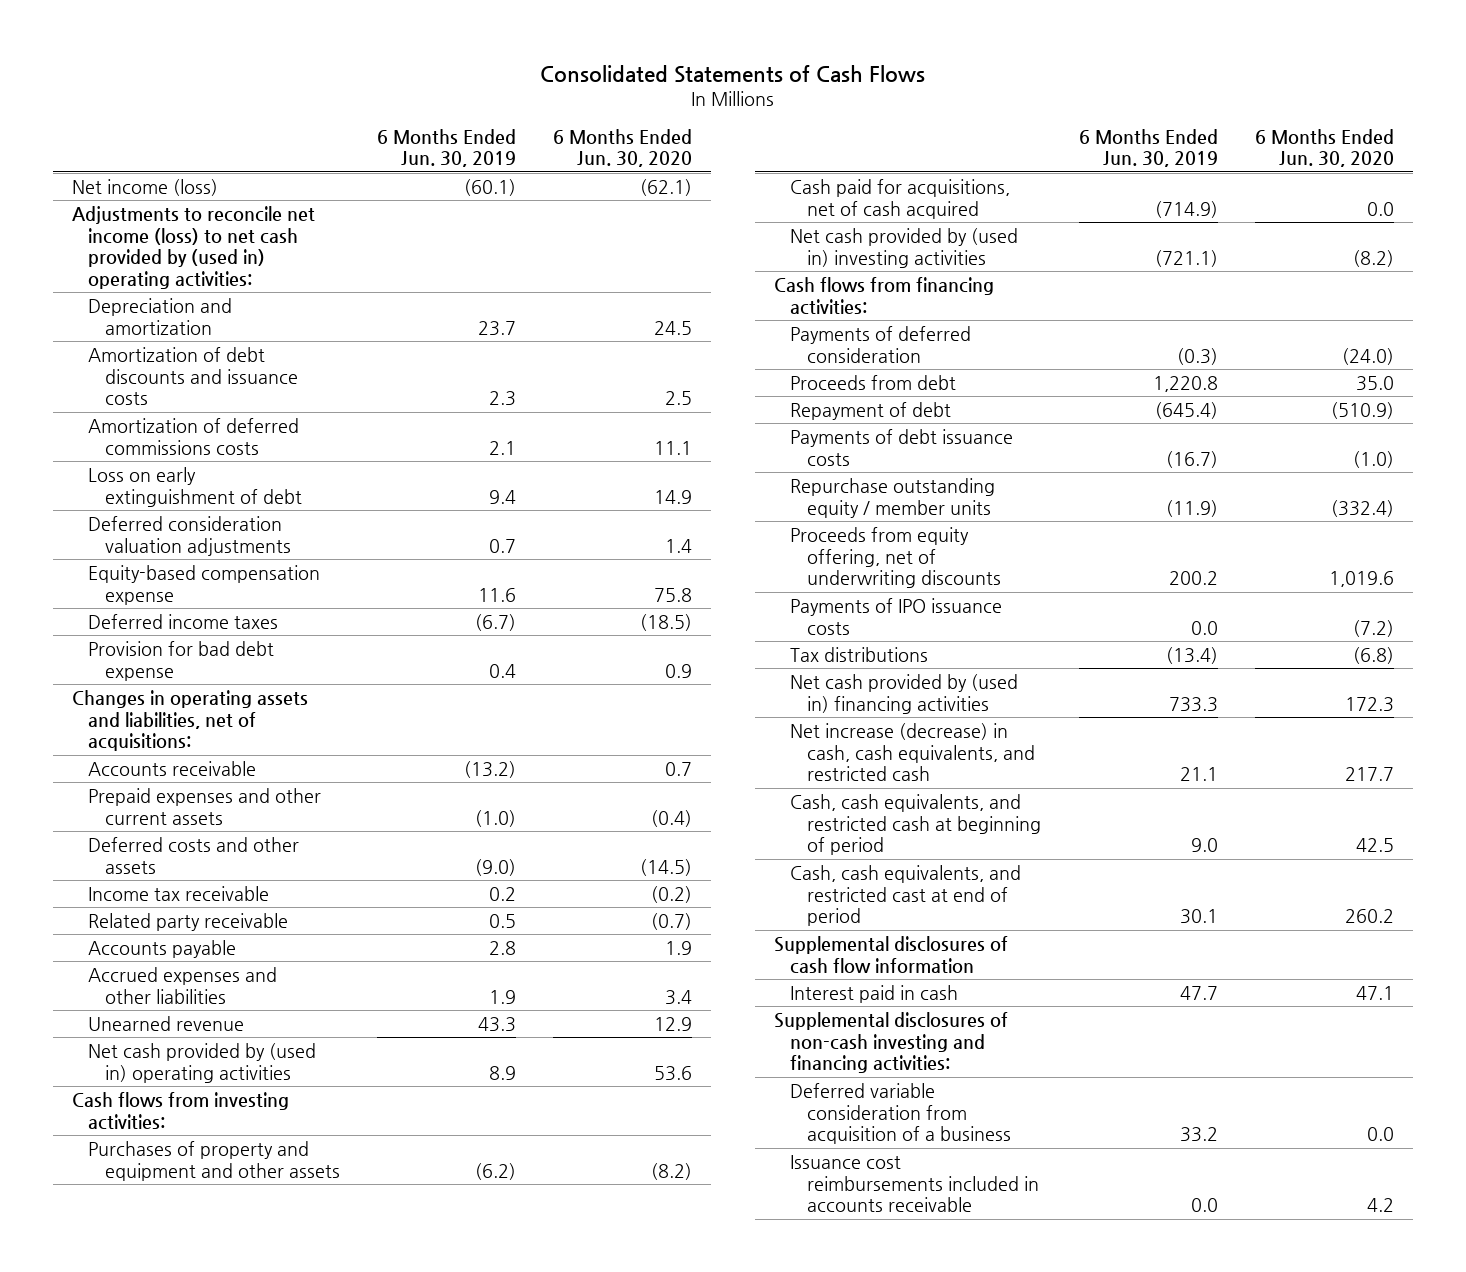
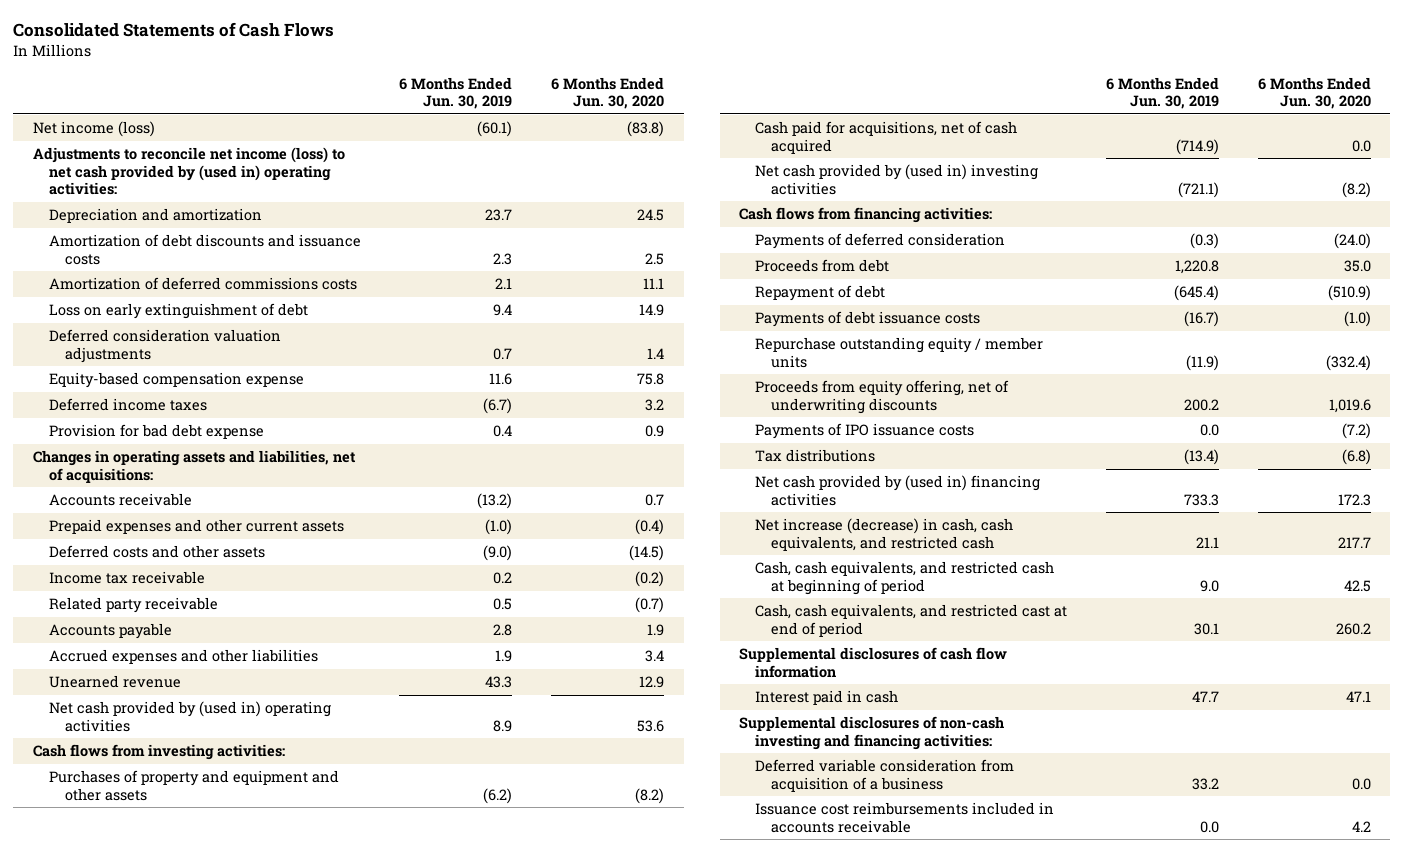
[640,178,693,196] (62.1) -> [627,121,665,138] (83.8)
[640,613,693,631] (18.5) -> [645,399,665,412] 3.2

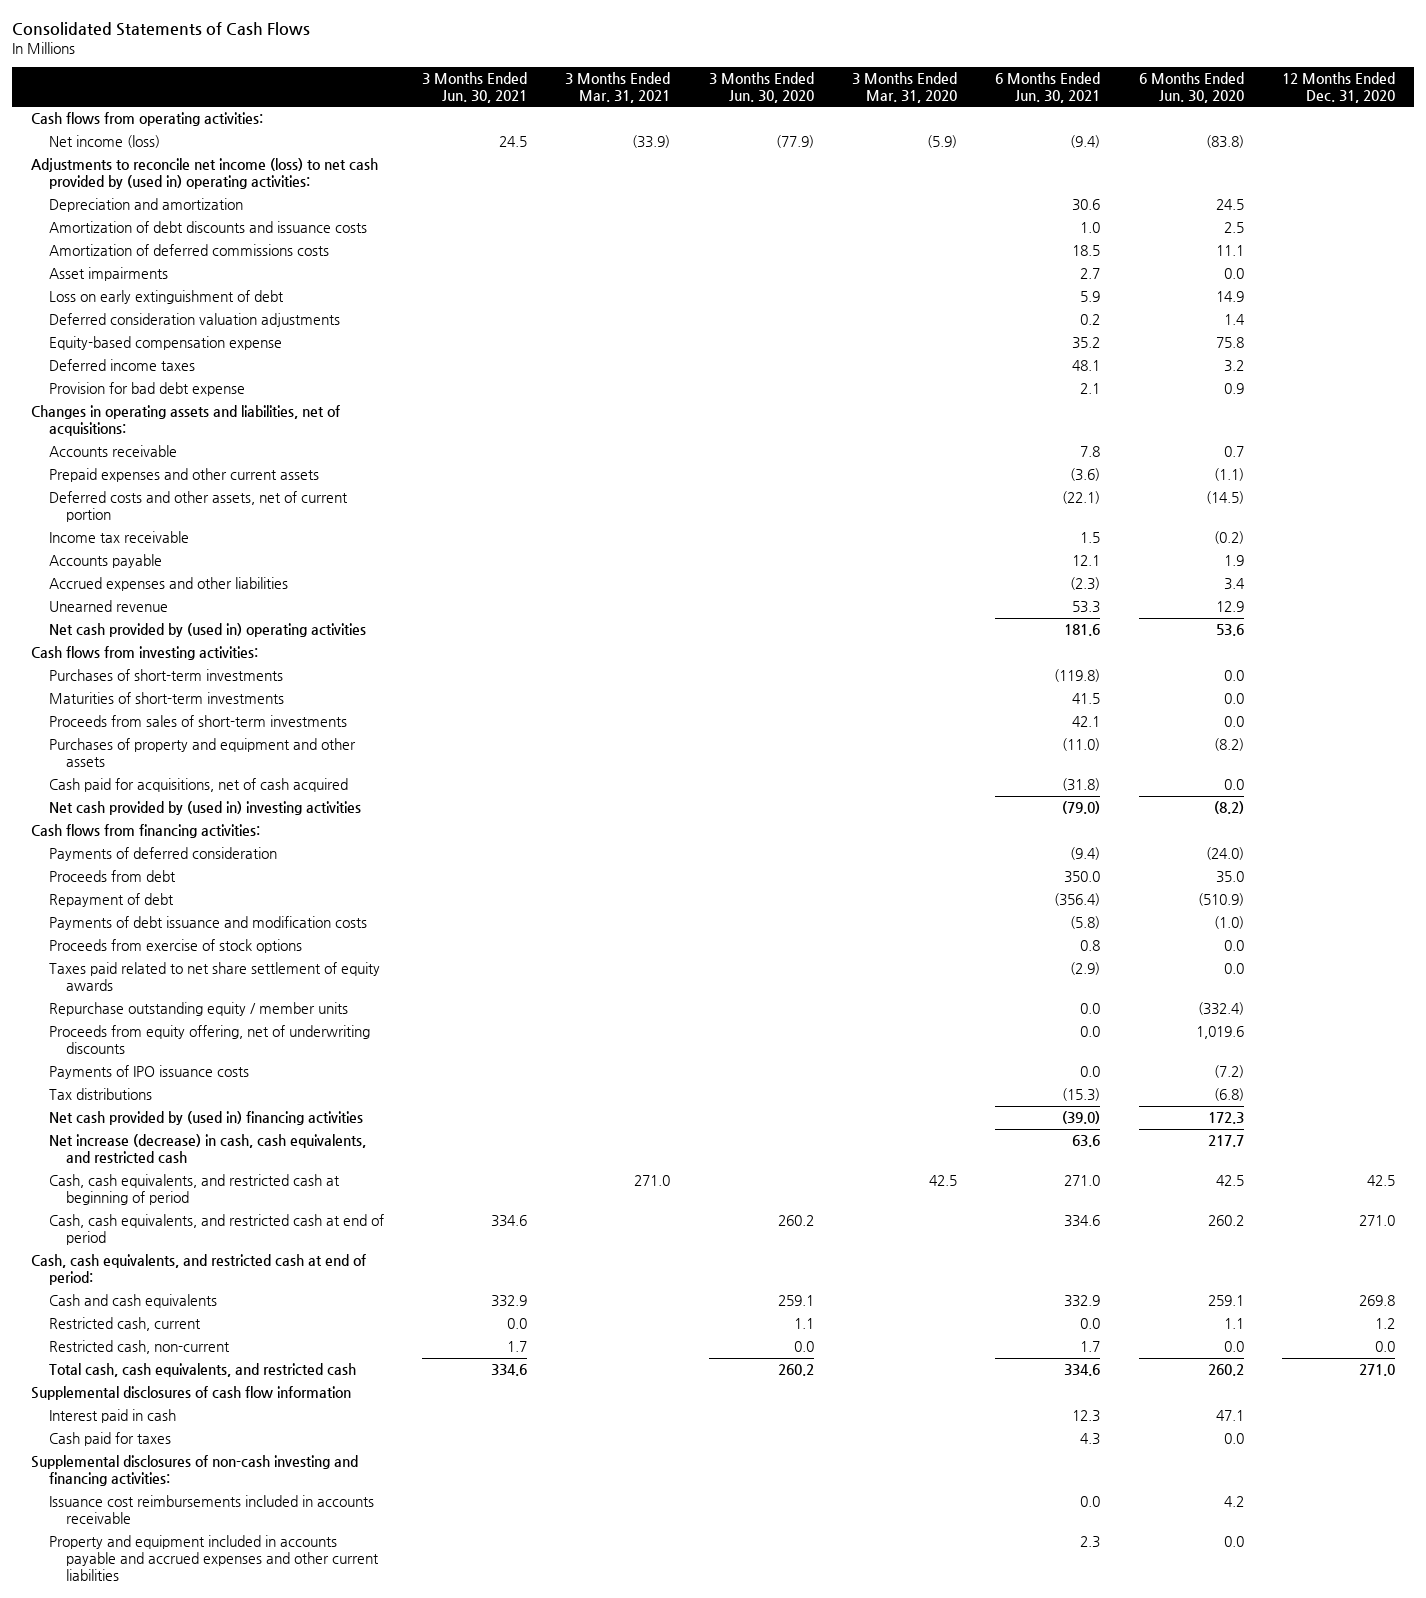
[399,76,513,110] 6 Months Ended Jun. 30, 2019 -> none
none -> [421,72,527,103] 3 Months Ended Jun. 30, 2021
none -> [565,72,671,103] 3 Months Ended Mar. 31, 2021
none -> [708,72,814,103] 3 Months Ended Jun. 30, 2020
none -> [851,72,957,103] 3 Months Ended Mar. 31, 2020
none -> [995,72,1101,103] 6 Months Ended Jun. 30, 2021
none -> [1281,72,1395,103] 12 Months Ended Dec. 31, 2020
none -> [31,112,264,127] Cash flows from operating activities:
none -> [48,267,168,282] Asset impairments
[635,519,665,536] (0.4) -> [1213,468,1244,482] (1.1)
[48,545,265,559] Deferred costs and other assets -> [48,491,348,523] Deferred costs and other assets, net of current portion
[48,597,218,614] Related party receivable -> none
none -> [48,669,283,682] Purchases of short-term investments
none -> [48,692,284,705] Maturities of short-term investments
none -> [48,715,347,728] Proceeds from sales of short-term investments
[755,311,981,328] Payments of debt issuance costs -> [48,916,367,931] Payments of debt issuance and modification costs
none -> [48,939,302,954] Proceeds from exercise of stock options
none -> [48,962,380,992] Taxes paid related to net share settlement of equity awards
[755,604,1068,637] Cash, cash equivalents, and restricted cast at end of period -> [48,1214,384,1246] Cash, cash equivalents, and restricted cash at end of period
none -> [31,1254,367,1286] Cash, cash equivalents, and restricted cash at end of period:
none -> [48,1294,217,1309] Cash and cash equivalents
none -> [48,1317,201,1332] Restricted cash, current
none -> [48,1340,230,1355] Restricted cash, non-current
none -> [48,1363,356,1378] Total cash, cash equivalents, and restricted cash
none -> [48,1432,171,1447] Cash paid for taxes
[755,759,1015,792] Deferred variable consideration from acquisition of a business -> none
none -> [48,1535,379,1581] Property and equipment included in accounts payable and accrued expenses and other current liabilities

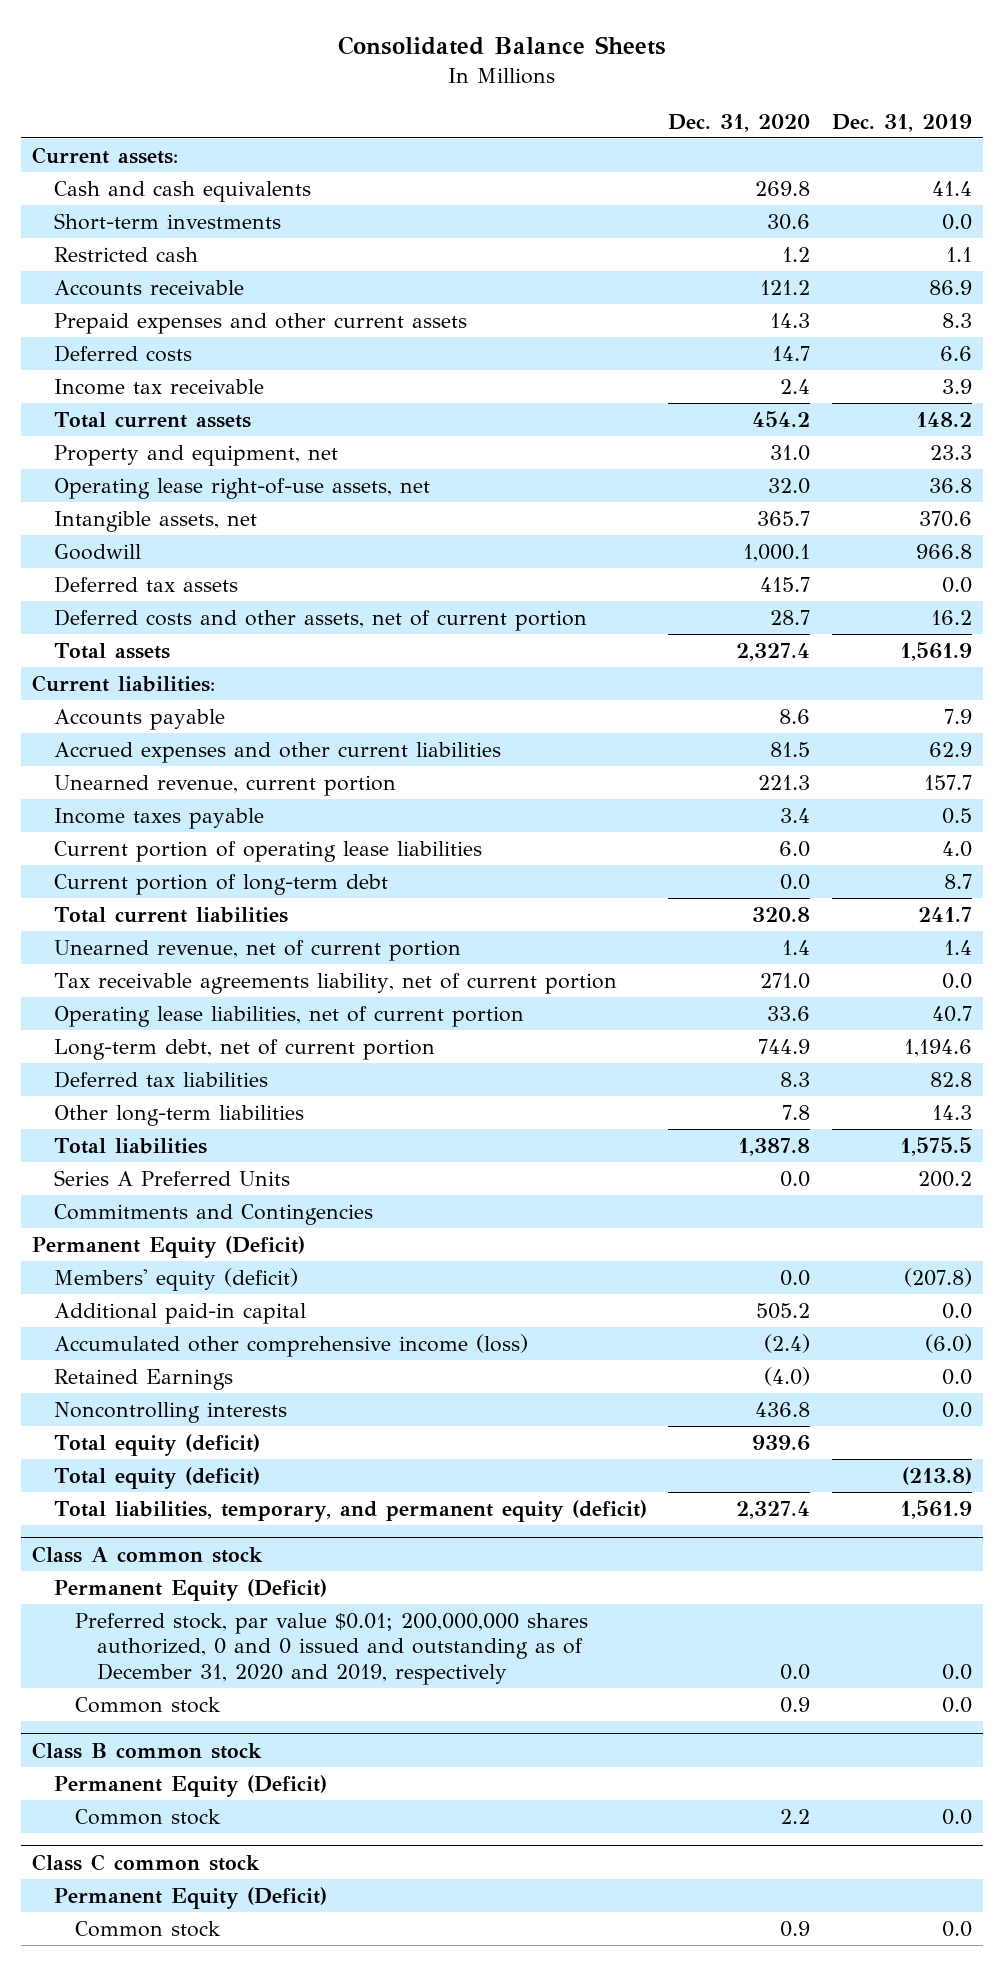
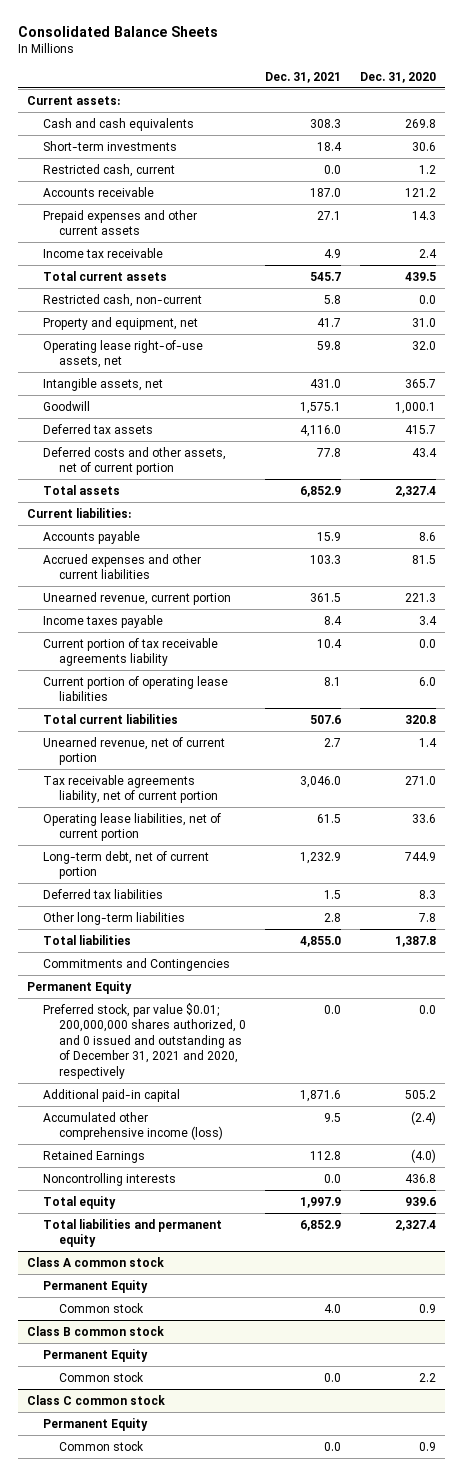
[832,113,973,132] Dec. 31, 2019 -> none
none -> [264,71,341,83] Dec. 31, 2021
[53,246,198,262] Restricted cash -> [43,163,176,177] Restricted cash, current
[53,344,192,362] Deferred costs -> none
[752,410,811,427] 454.2 -> [404,271,436,281] 439.5
none -> [43,293,203,307] Restricted cash, non-current
[770,609,811,625] 28.7 -> [411,447,437,457] 43.4
none -> [43,637,219,667] Current portion of tax receivable agreements liability
[53,873,388,895] Current portion of long-term debt -> none
[53,1169,290,1186] Series A Preferred Units -> none
[53,1267,298,1291] Members' equity (deficit) -> none
[31,1235,305,1258] Permanent Equity (Deficit) -> [27,980,133,994] Permanent Equity
none -> [43,1002,246,1080] Preferred stock, par value $0.01; 200,000,000 shares authorized, 0 and 0 issued and outstanding as of December 31, 2021 and 2020, respectively
[53,1466,260,1489] Total equity (deficit) -> none
[53,1433,260,1456] Total equity (deficit) -> [43,1195,117,1209] Total equity
[53,1499,647,1522] Total liabilities, temporary, and permanent equity (deficit) -> [43,1218,223,1248] Total liabilities and permanent equity
[75,1612,589,1685] Preferred stock, par value $0.01; 200,000,000 shares authorized, 0 and 0 issued and outstanding as of December 31, 2020 and 2019, respectively -> none
[53,1578,327,1601] Permanent Equity (Deficit) -> [43,1279,149,1293] Permanent Equity
[53,1774,327,1797] Permanent Equity (Deficit) -> [43,1348,149,1362] Permanent Equity
[53,1886,327,1909] Permanent Equity (Deficit) -> [43,1417,149,1431] Permanent Equity

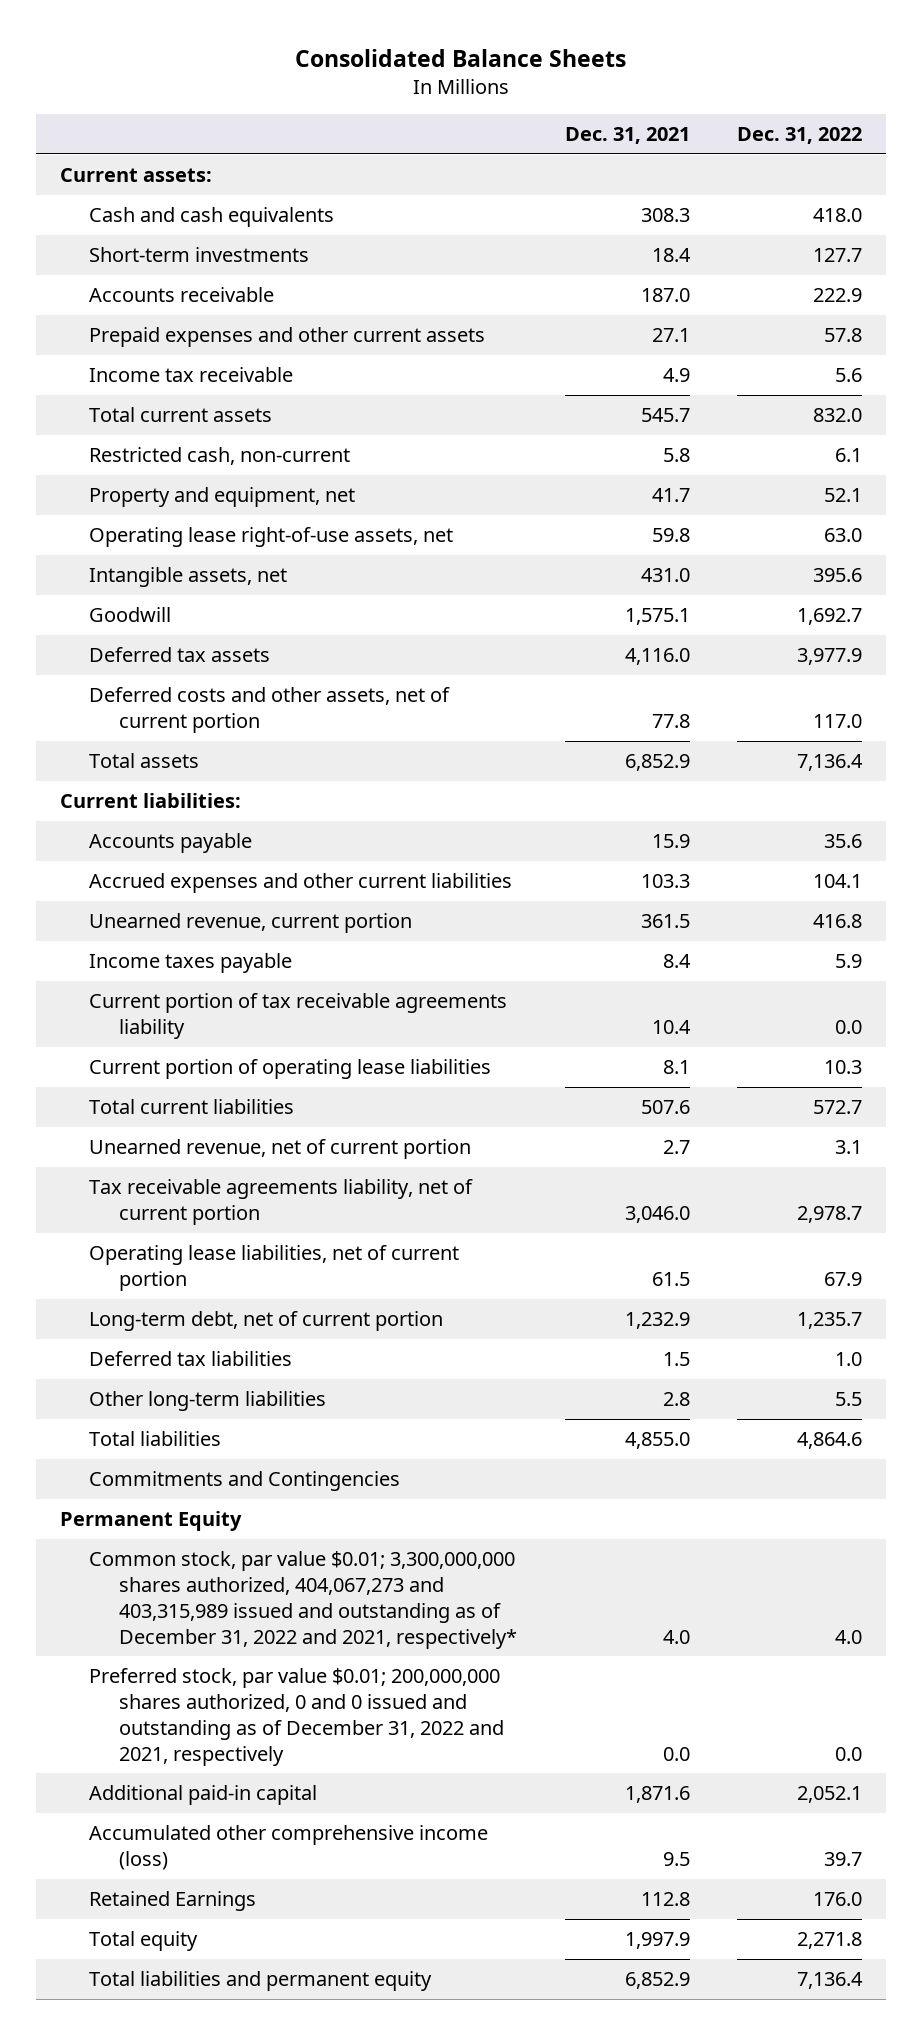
[359,71,436,83] Dec. 31, 2020 -> none
none -> [737,126,863,144] Dec. 31, 2022
[43,163,176,177] Restricted cash, current -> none
none -> [89,1551,517,1649] Common stock, par value $0.01; 3,300,000,000 shares authorized, 404,067,273 and 403,315,989 issued and outstanding as of December 31, 2022 and 2021, respectively*
[43,1002,246,1080] Preferred stock, par value $0.01; 200,000,000 shares authorized, 0 and 0 issued and outstanding as of December 31, 2021 and 2020, respectively -> [89,1668,504,1766] Preferred stock, par value $0.01; 200,000,000 shares authorized, 0 and 0 issued and outstanding as of December 31, 2022 and 2021, respectively
[43,1172,177,1186] Noncontrolling interests -> none
[27,1256,165,1267] Class A common stock -> none
[43,1279,149,1293] Permanent Equity -> none
[58,1302,144,1313] Common stock -> none
[27,1325,165,1336] Class B common stock -> none
[43,1348,149,1362] Permanent Equity -> none
[58,1371,144,1382] Common stock -> none
[27,1394,166,1405] Class C common stock -> none
[43,1417,149,1431] Permanent Equity -> none
[58,1440,144,1451] Common stock -> none

